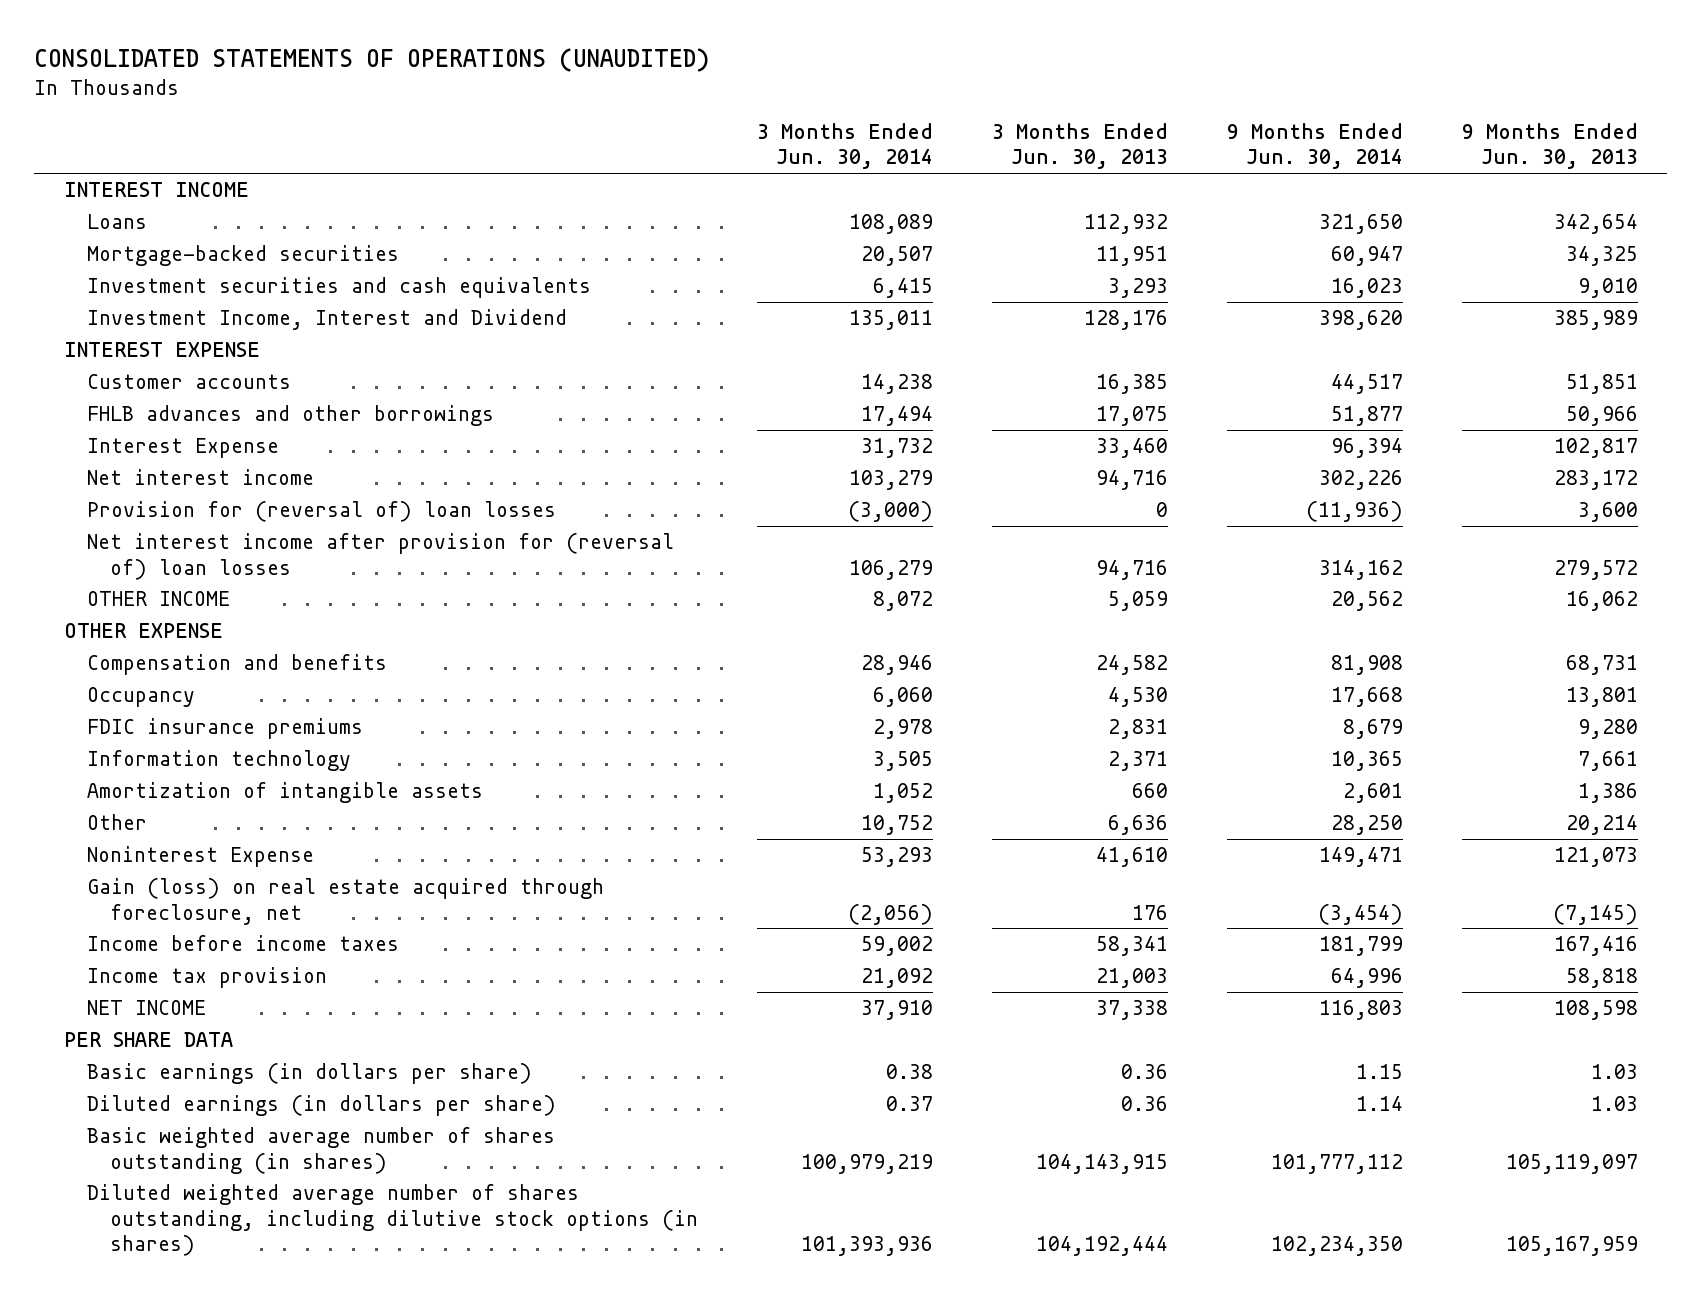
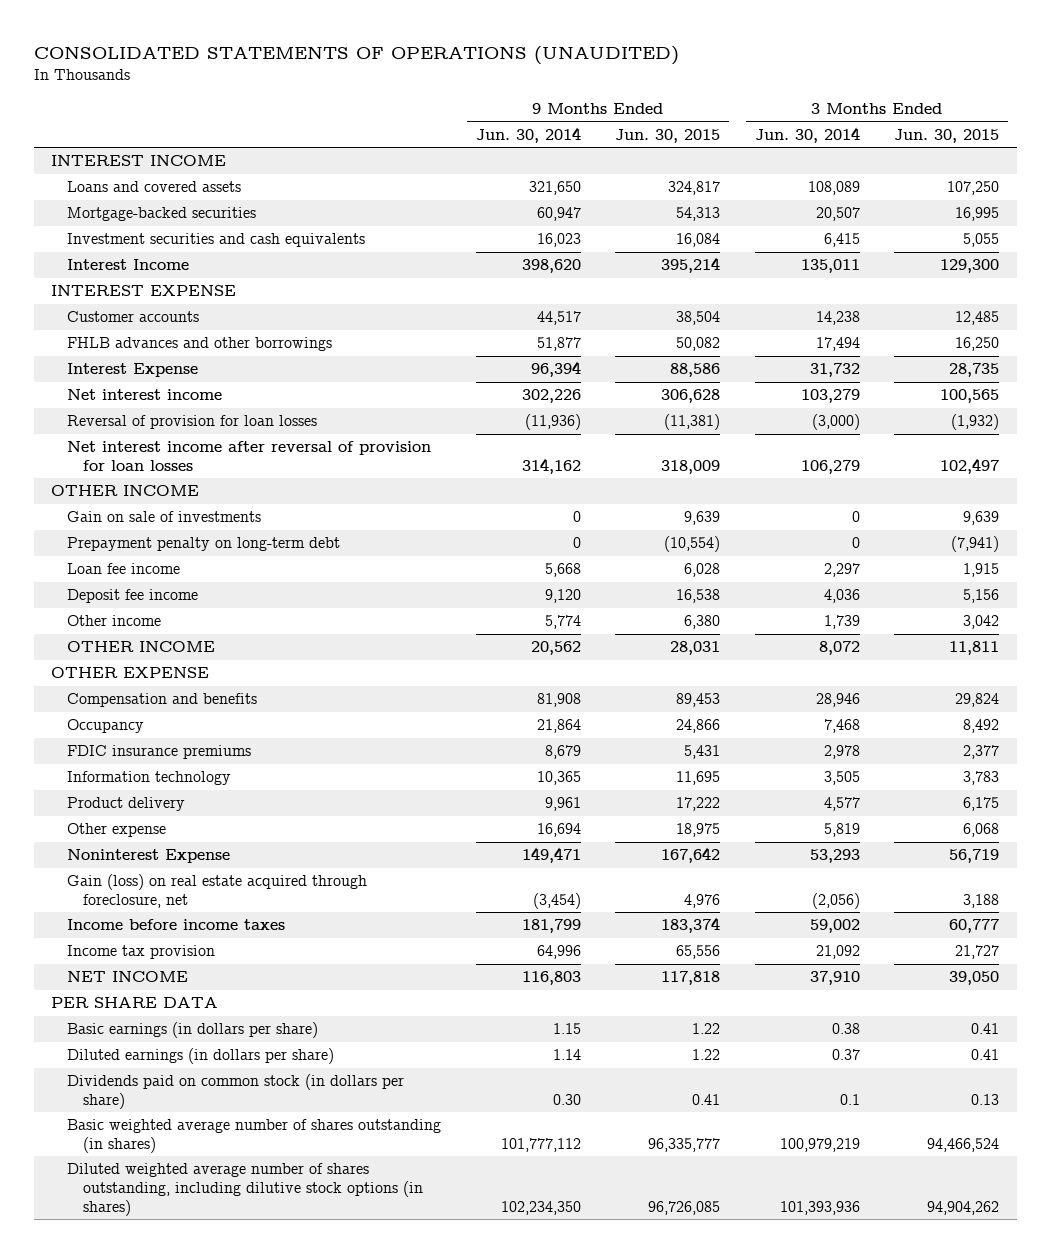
[991,123,1168,170] 3 Months Ended Jun. 30, 2013 -> none
[1461,123,1638,170] 9 Months Ended Jun. 30, 2013 -> none
none -> [615,128,721,143] Jun. 30, 2015
none -> [894,128,1000,143] Jun. 30, 2015
[86,214,147,230] Loans -> [67,181,242,193] Loans and covered assets
[86,309,567,331] Investment Income, Interest and Dividend -> [67,259,190,271] Interest Income
[86,501,556,523] Provision for (reversal of) loan losses -> [67,415,318,430] Reversal of provision for loan losses
[86,533,674,580] Net interest income after provision for (reversal of) loan losses -> [67,441,432,471] Net interest income after reversal of provision for loan losses
none -> [51,485,200,497] OTHER INCOME
none -> [67,511,262,523] Gain on sale of investments
none -> [67,537,341,552] Prepayment penalty on long-term debt
none -> [67,563,181,575] Loan fee income
none -> [67,589,199,604] Deposit fee income
none -> [67,615,162,627] Other income
[872,687,933,708] 6,060 -> [823,719,860,734] 7,468
[1330,687,1403,708] 17,668 -> [536,719,581,734] 21,864
[86,782,483,804] Amortization of intangible assets -> none
none -> [67,797,186,812] Product delivery
[86,814,147,831] Other -> [67,823,167,838] Other expense
[860,815,933,836] 10,752 -> [823,823,860,838] 5,819
[1330,815,1403,836] 28,250 -> [536,823,581,838] 16,694
none -> [67,1074,405,1109] Dividends paid on common stock (in dollars per share)

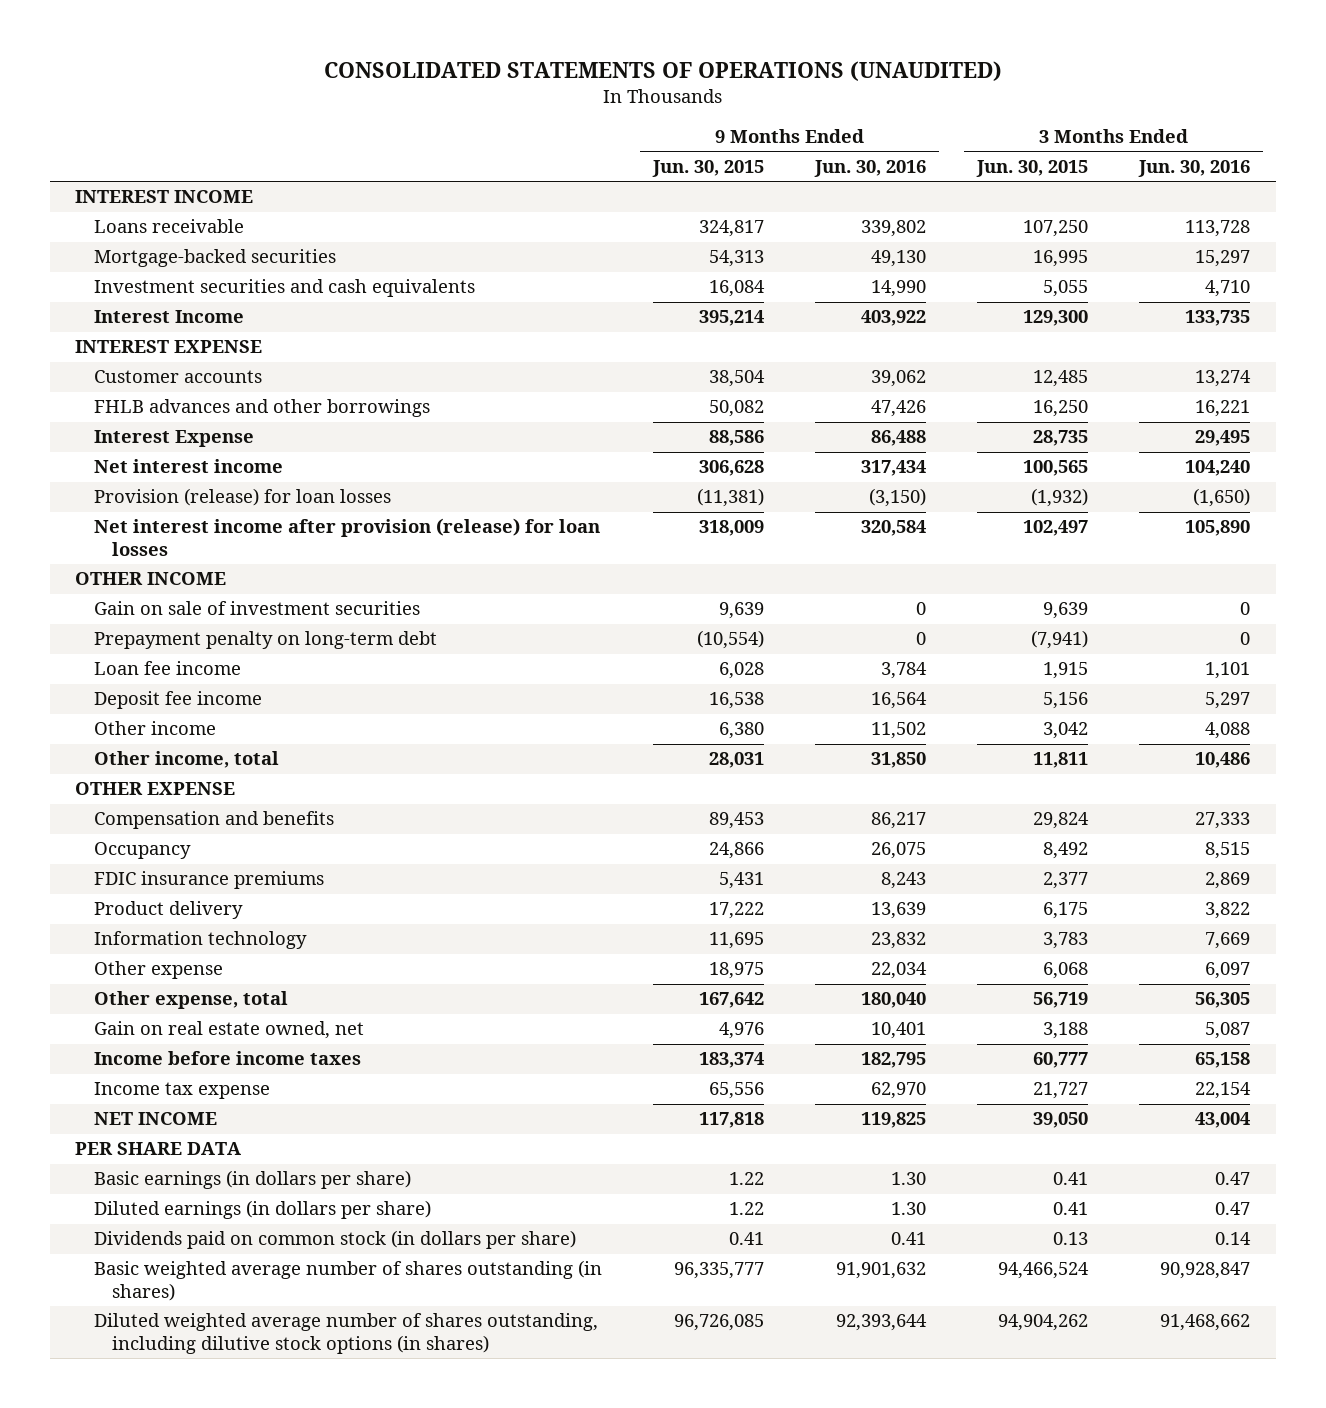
[475,126,581,143] Jun. 30, 2014 -> none
[754,126,860,143] Jun. 30, 2014 -> none
none -> [814,159,927,177] Jun. 30, 2016
none -> [1138,159,1251,177] Jun. 30, 2016
[67,181,242,193] Loans and covered assets -> [93,219,244,234] Loans receivable
[67,415,318,430] Reversal of provision for loan losses -> [93,488,391,507] Provision (release) for loan losses
[67,441,432,471] Net interest income after reversal of provision for loan losses -> [93,518,600,557] Net interest income after provision (release) for loan losses
[67,511,262,523] Gain on sale of investments -> [93,601,420,616] Gain on sale of investment securities
[67,641,216,653] OTHER INCOME -> [93,751,279,769] Other income, total
[67,771,232,786] Information technology -> [93,931,307,950] Information technology
[67,849,231,864] Noninterest Expense -> [93,991,288,1010] Other expense, total
[67,874,368,908] Gain (loss) on real estate acquired through foreclosure, net -> [93,1021,364,1040] Gain on real estate owned, net
[67,945,216,960] Income tax provision -> [93,1082,270,1100] Income tax expense

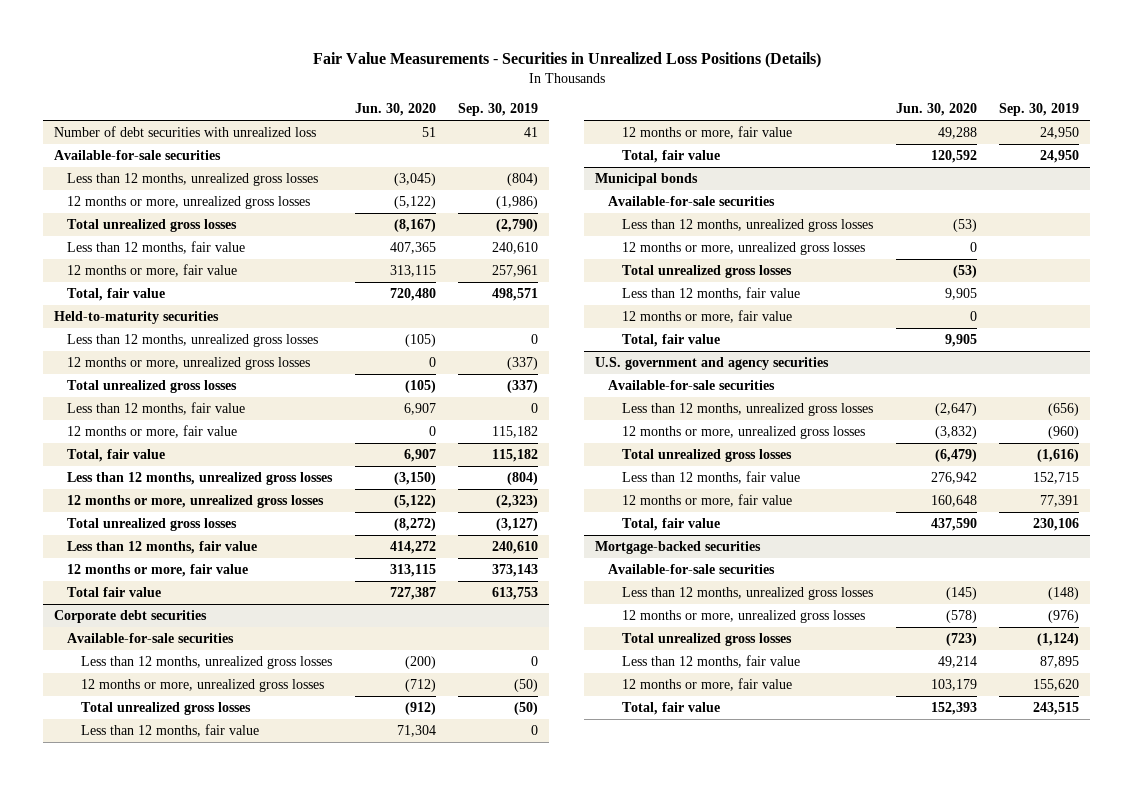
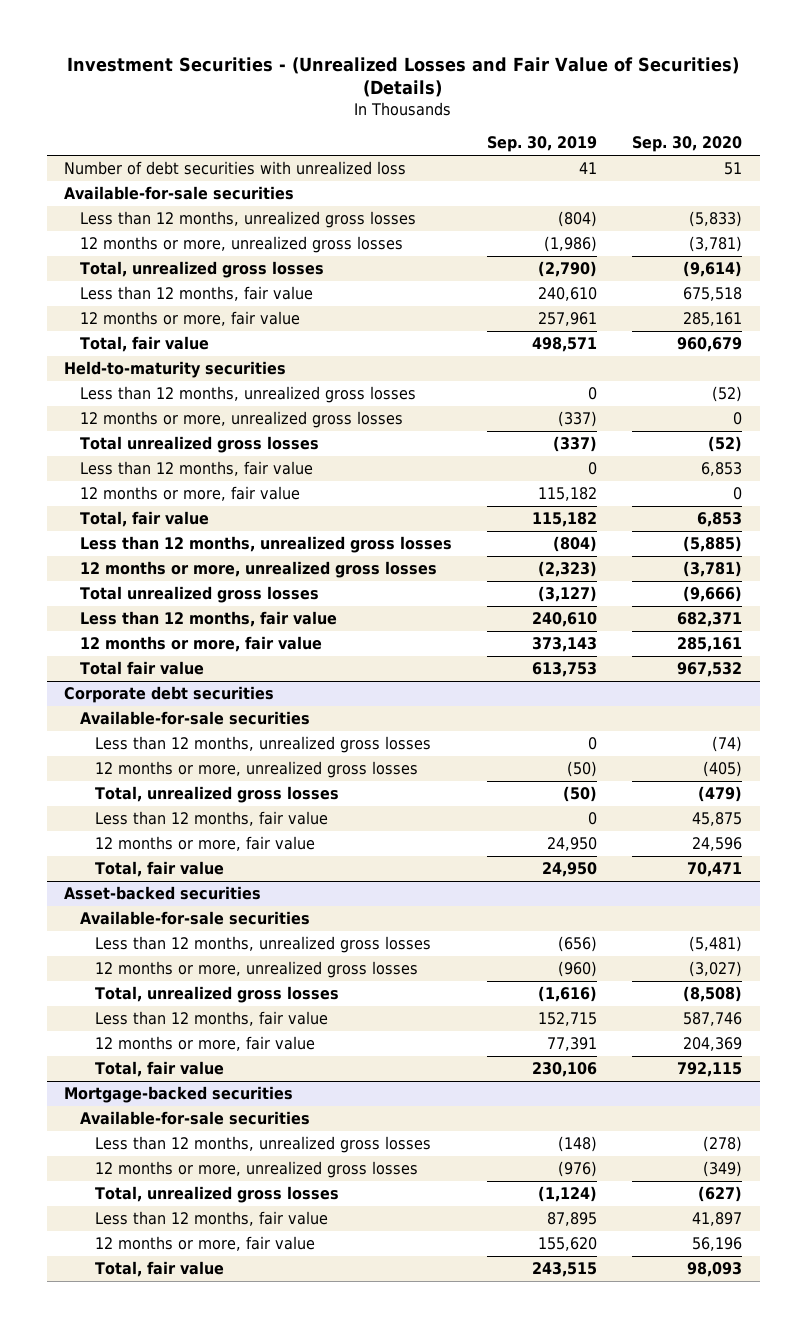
[312,52,821,69] Fair Value Measurements - Securities in Unrealized Loss Positions (Details) -> [67,56,740,98] Investment Securities - (Unrealized Losses and Fair Value of Securities) (Details)
[354,103,436,117] Jun. 30, 2020 -> none
none -> [632,136,743,153] Sep. 30, 2020
[67,219,238,233] Total unrealized gross losses -> [79,260,324,278] Total, unrealized gross losses
[80,702,251,716] Total unrealized gross losses -> [95,785,340,803] Total, unrealized gross losses
[595,173,699,187] Municipal bonds -> none
[608,196,776,207] Available-for-sale securities -> none
[621,219,873,233] Less than 12 months, unrealized gross losses -> none
[621,242,865,256] 12 months or more, unrealized gross losses -> none
[621,265,792,279] Total unrealized gross losses -> none
[621,287,800,301] Less than 12 months, fair value -> none
[621,310,792,324] 12 months or more, fair value -> none
[621,334,720,348] Total, fair value -> none
[595,357,830,371] U.S. government and agency securities -> [64,885,262,900] Asset-backed securities
[621,449,792,463] Total unrealized gross losses -> [95,985,340,1003] Total, unrealized gross losses
[621,633,792,647] Total unrealized gross losses -> [95,1185,340,1203] Total, unrealized gross losses

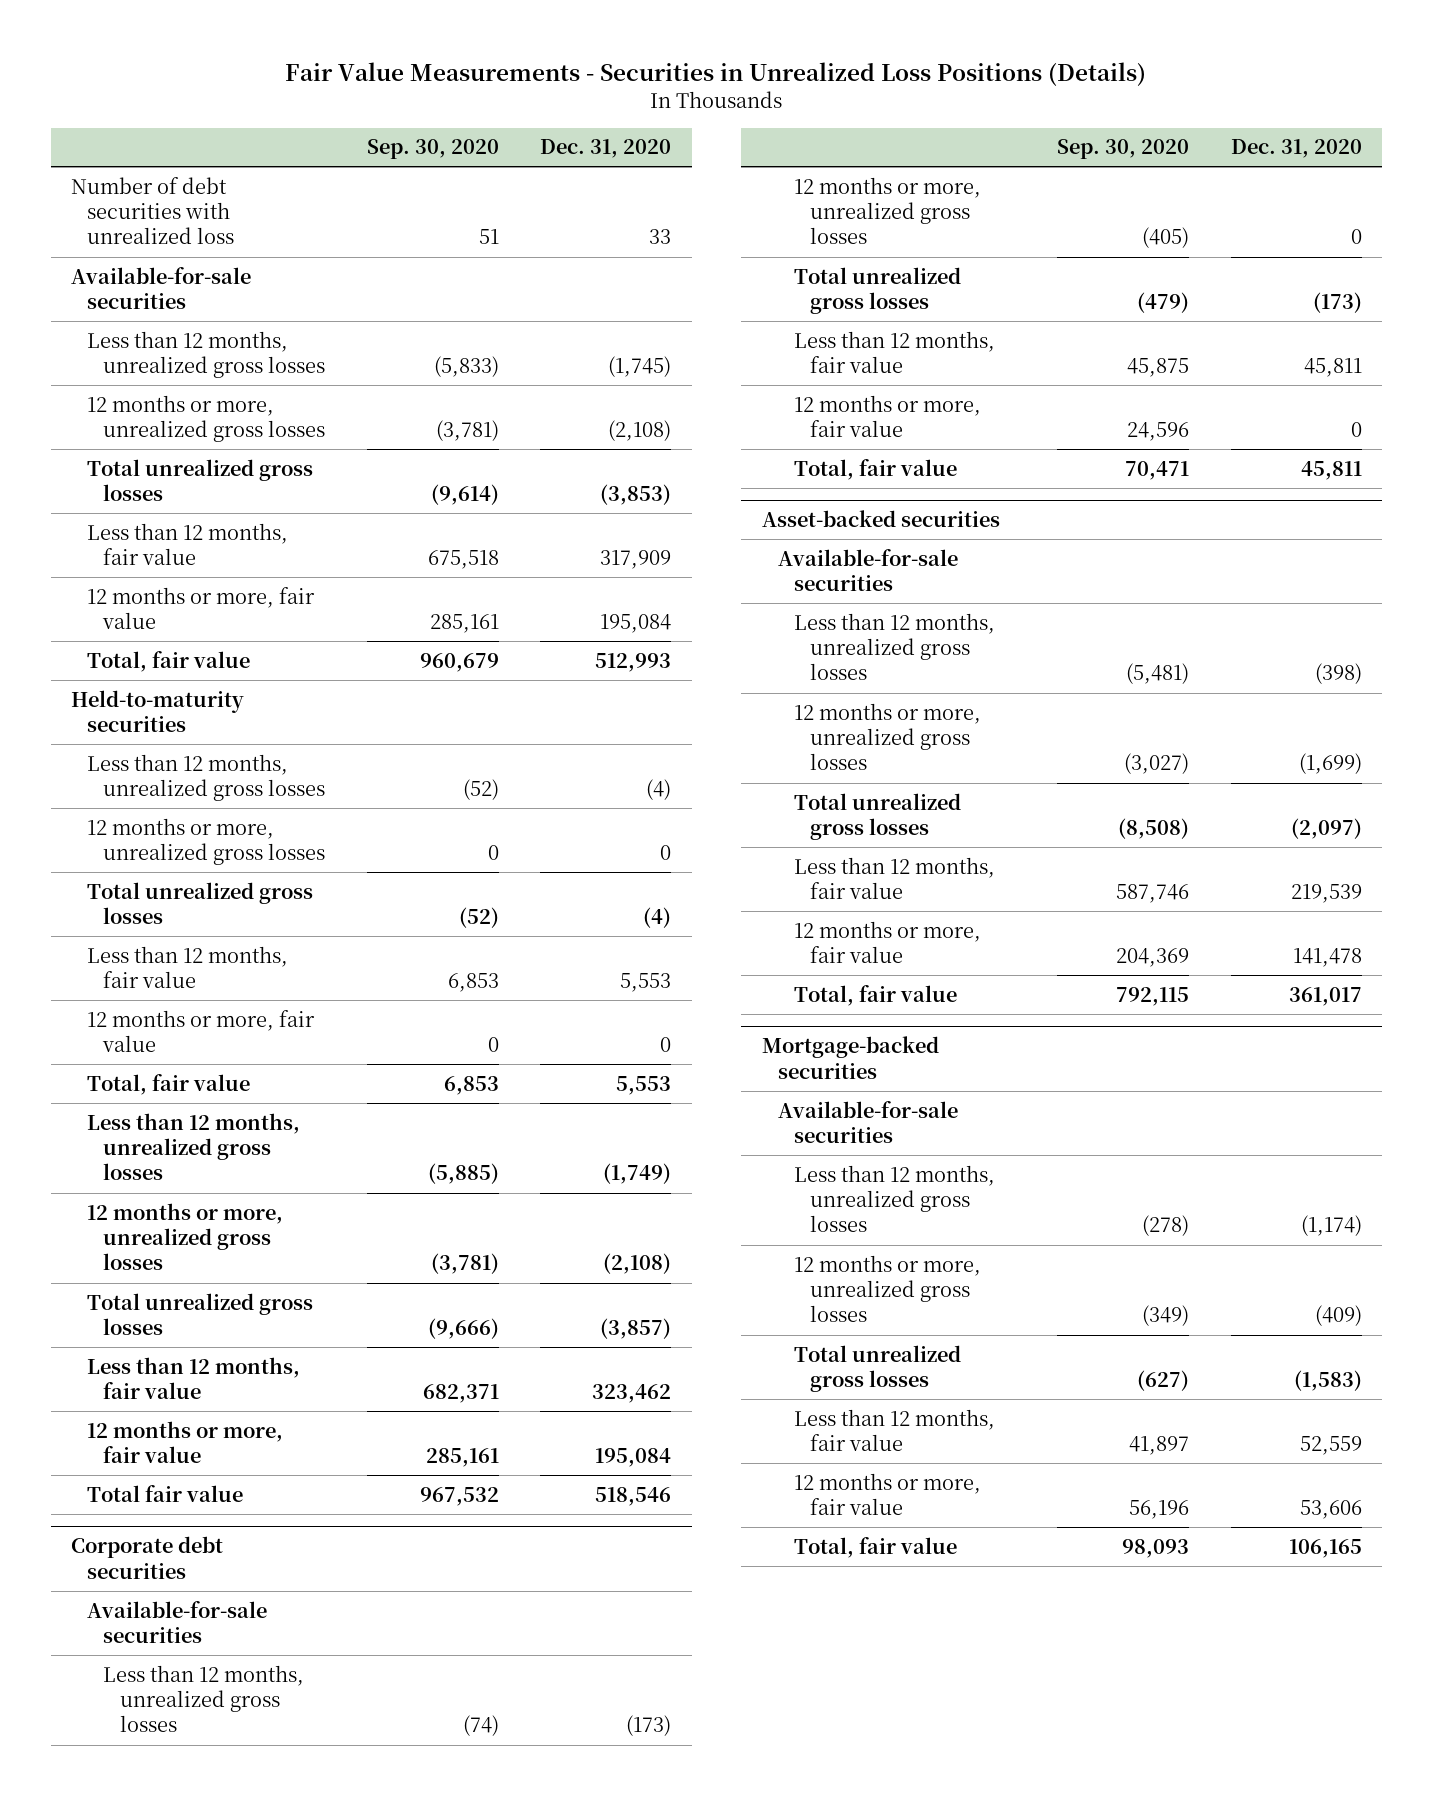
[67,56,740,98] Investment Securities - (Unrealized Losses and Fair Value of Securities) (Details) -> [285,62,1147,87] Fair Value Measurements - Securities in Unrealized Loss Positions (Details)
[486,136,597,153] Sep. 30, 2019 -> none
none -> [540,139,672,159] Dec. 31, 2020
[79,260,324,278] Total, unrealized gross losses -> [87,458,314,501] Total unrealized gross losses
[95,785,340,803] Total, unrealized gross losses -> [793,266,961,314] Total unrealized gross losses
[95,985,340,1003] Total, unrealized gross losses -> [793,792,961,840] Total unrealized gross losses
[95,1185,340,1203] Total, unrealized gross losses -> [793,1344,961,1392] Total unrealized gross losses

